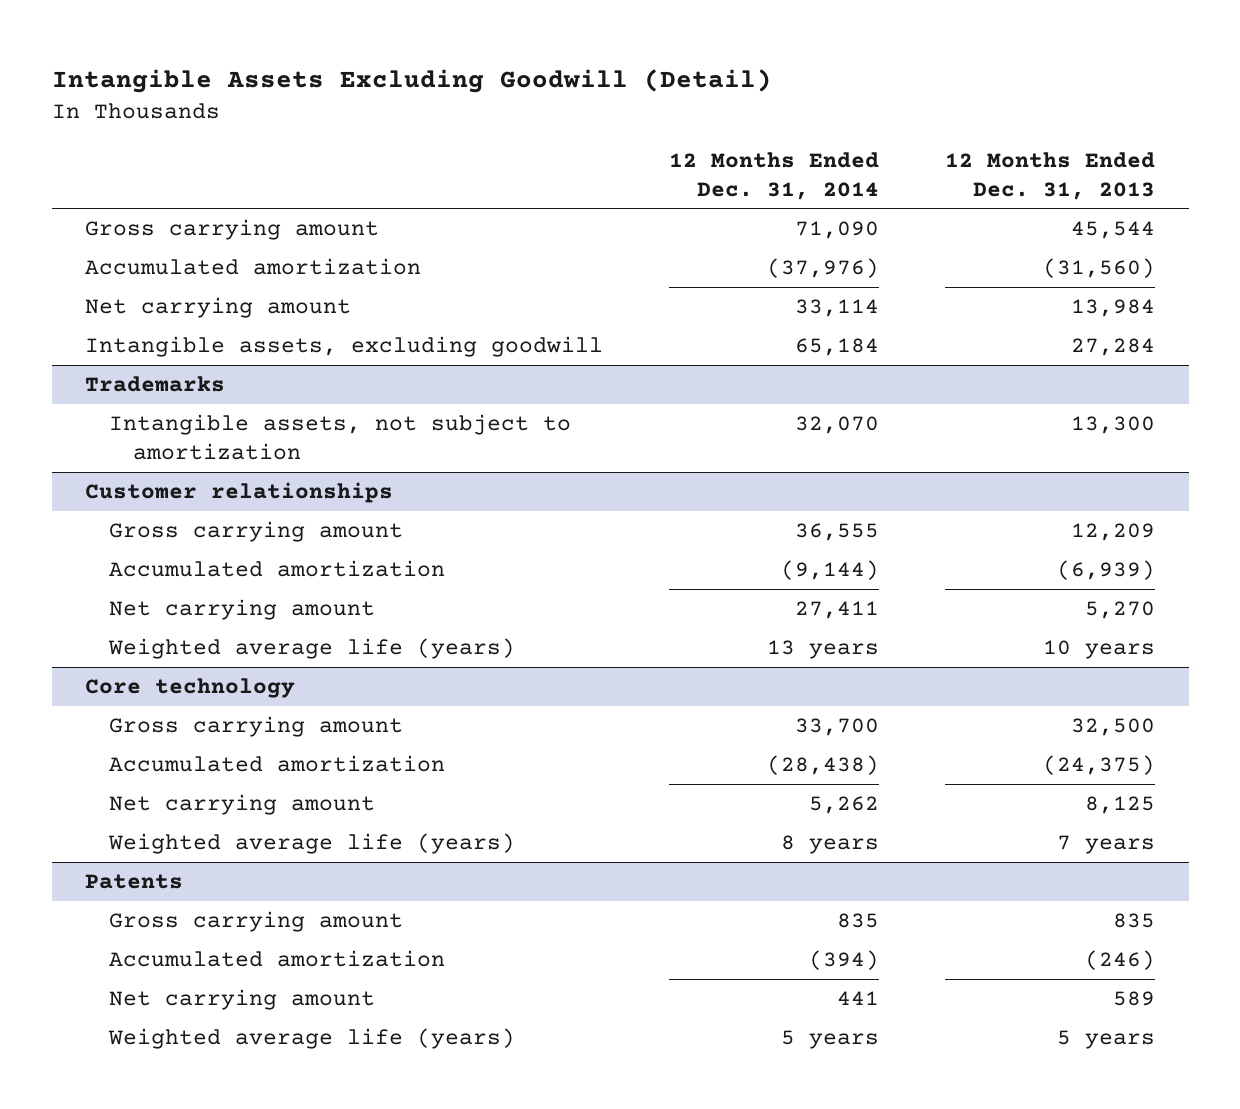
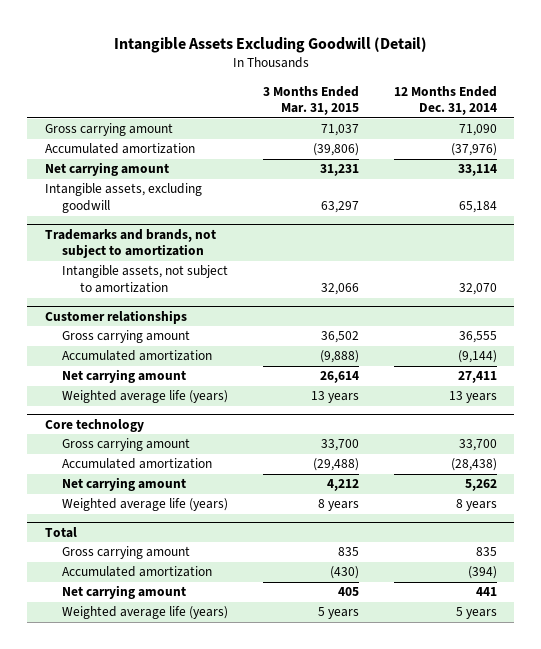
[945,151,1156,200] 12 Months Ended Dec. 31, 2013 -> none
none -> [263,85,360,116] 3 Months Ended Mar. 31, 2015
[84,376,225,393] Trademarks -> [44,228,216,259] Trademarks and brands, not subject to amortization
[84,874,183,890] Patents -> [44,526,77,538] Total

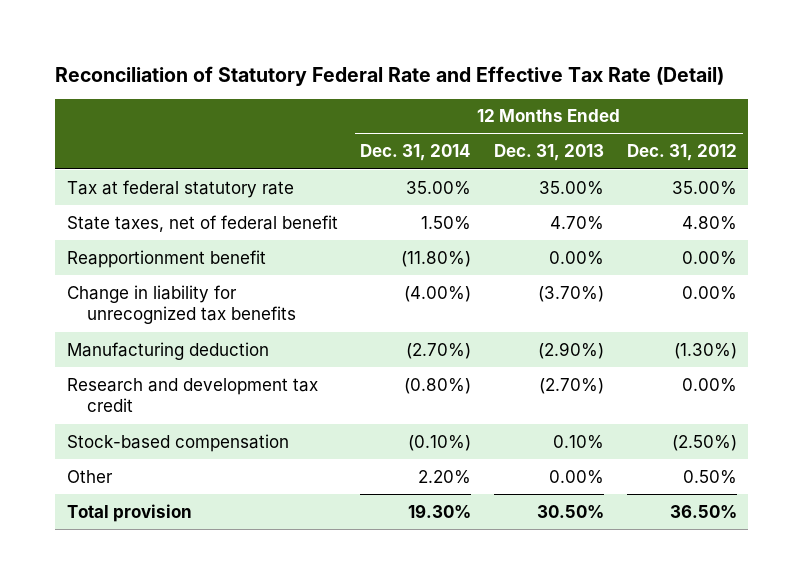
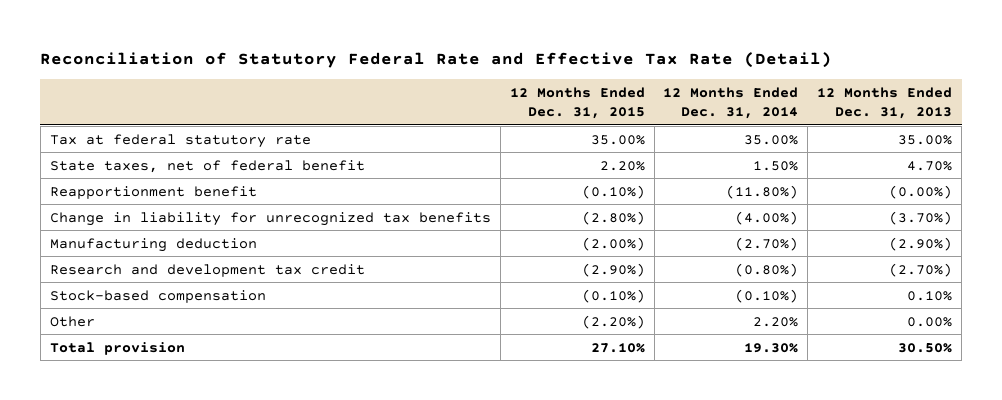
[626,144,737,162] Dec. 31, 2012 -> none
none -> [509,86,645,119] 12 Months Ended Dec. 31, 2015
[549,250,605,265] 0.00% -> [889,184,953,199] (0.00%)

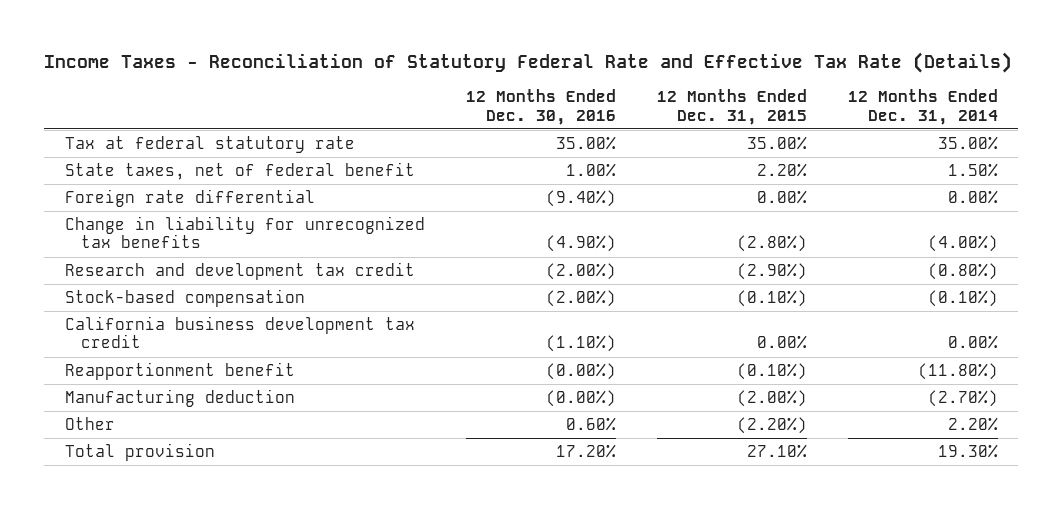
[40,51,833,68] Reconciliation of Statutory Federal Rate and Effective Tax Rate (Detail) -> [44,51,1013,73] Income Taxes - Reconciliation of Statutory Federal Rate and Effective Tax Rate (Details)
[817,86,953,119] 12 Months Ended Dec. 31, 2013 -> none
none -> [465,89,616,125] 12 Months Ended Dec. 30, 2016
none -> [64,189,315,208] Foreign rate differential
none -> [64,316,415,349] California business development tax credit
[49,185,257,199] Reapportionment benefit -> [64,362,295,381] Reapportionment benefit
[49,237,257,252] Manufacturing deduction -> [64,389,295,408] Manufacturing deduction

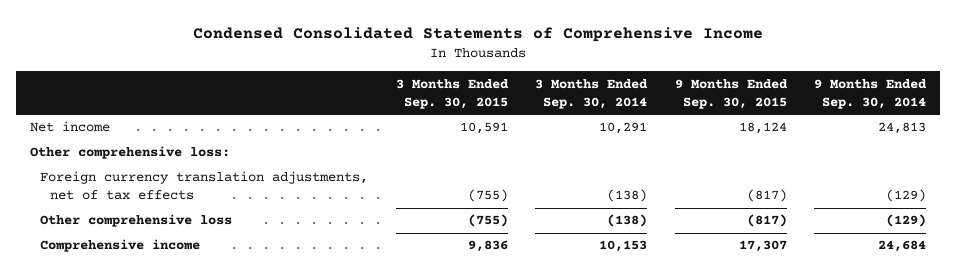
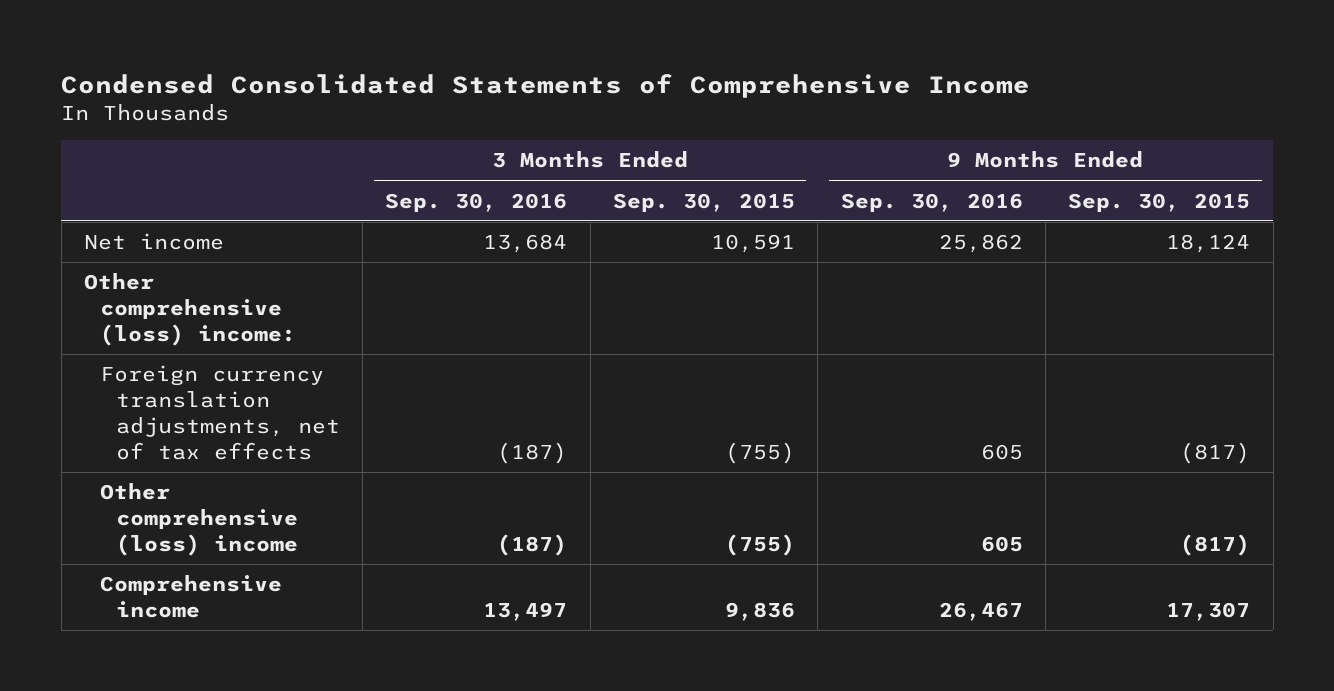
[535,78,649,109] 3 Months Ended Sep. 30, 2014 -> none
[814,78,928,109] 9 Months Ended Sep. 30, 2014 -> none
none -> [385,192,568,212] Sep. 30, 2016
none -> [840,192,1023,212] Sep. 30, 2016
[29,146,230,160] Other comprehensive loss: -> [83,273,296,347] Other comprehensive (loss) income:
[40,214,233,228] Other comprehensive loss -> [99,483,298,557] Other comprehensive (loss) income

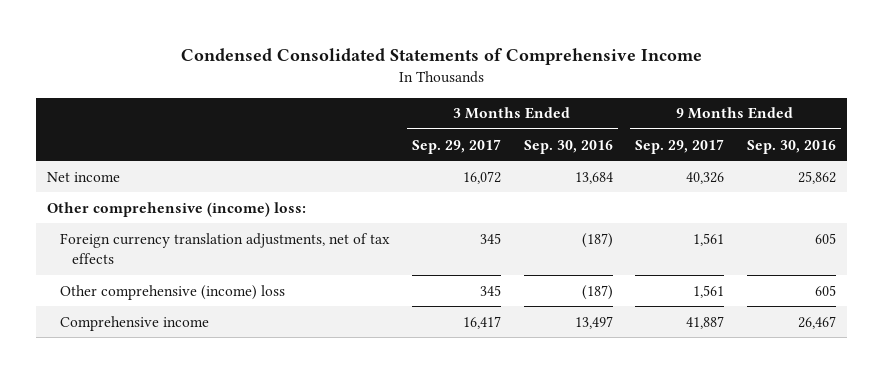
[612,192,795,212] Sep. 30, 2015 -> none
[1068,192,1251,212] Sep. 30, 2015 -> none
none -> [412,138,502,154] Sep. 29, 2017
none -> [635,138,725,154] Sep. 29, 2017
[83,273,296,347] Other comprehensive (loss) income: -> [47,201,307,217] Other comprehensive (income) loss:
[99,483,298,557] Other comprehensive (loss) income -> [59,284,285,300] Other comprehensive (income) loss

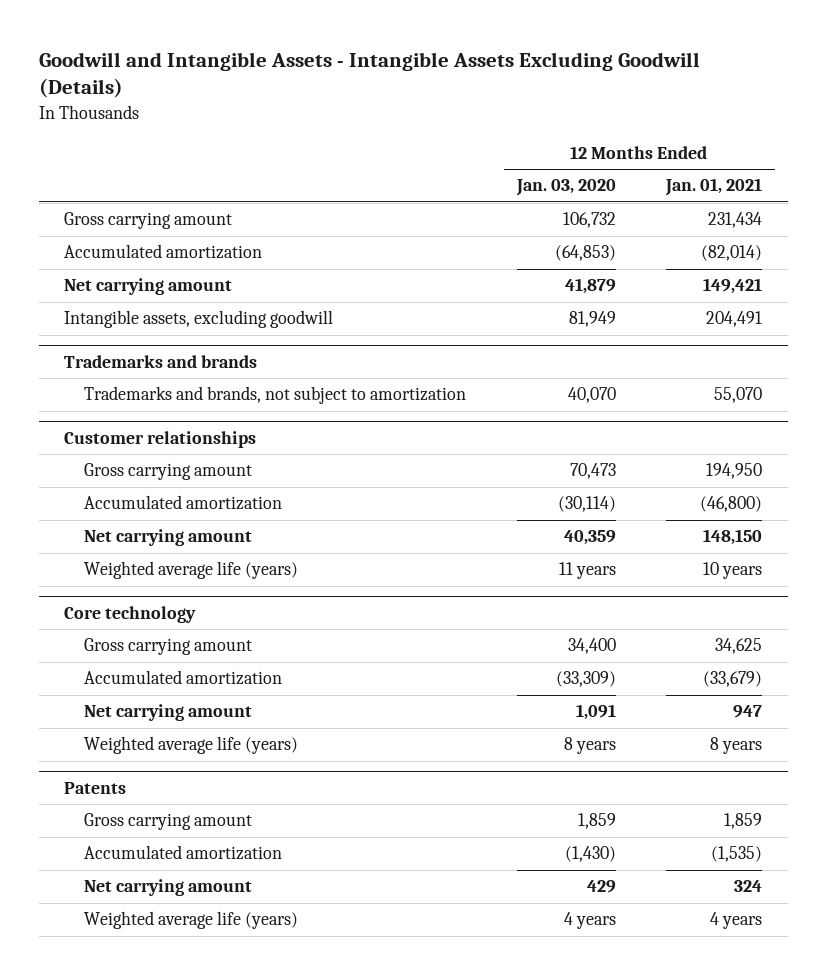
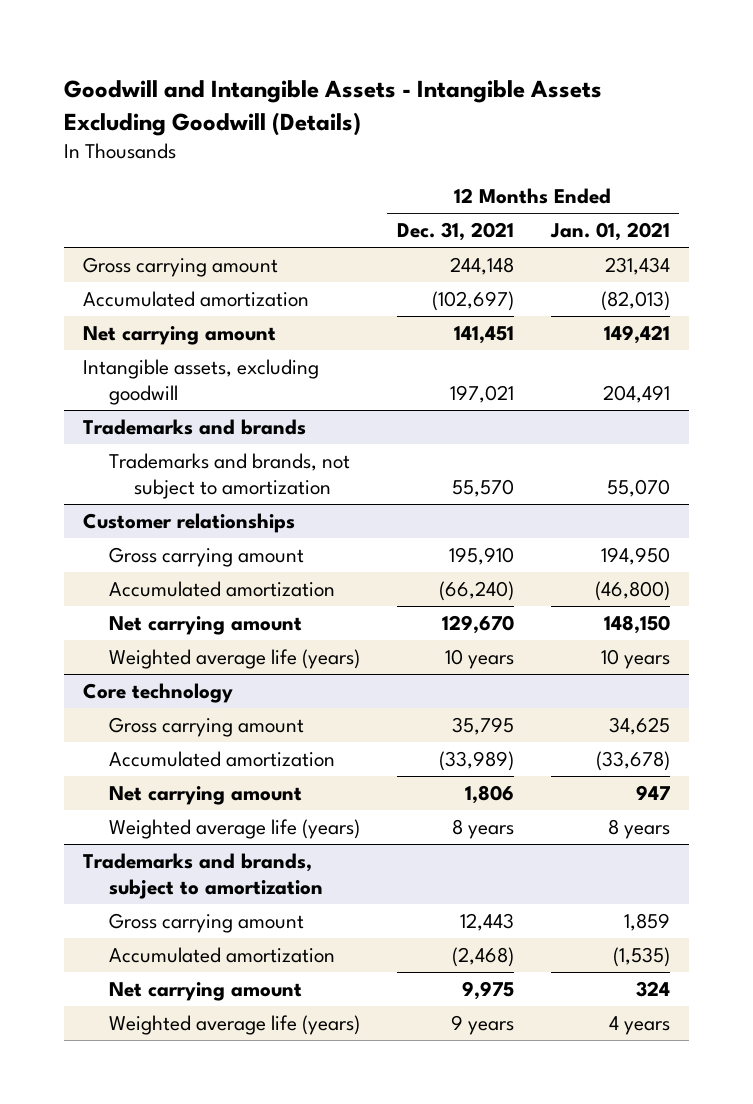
[515,179,616,197] Jan. 03, 2020 -> none
none -> [396,222,514,242] Dec. 31, 2021
[701,245,763,262] (82,014) -> [601,290,671,311] (82,013)
[703,671,763,688] (33,679) -> [596,750,671,771] (33,678)
[64,782,127,795] Patents -> [82,852,323,899] Trademarks and brands, subject to amortization

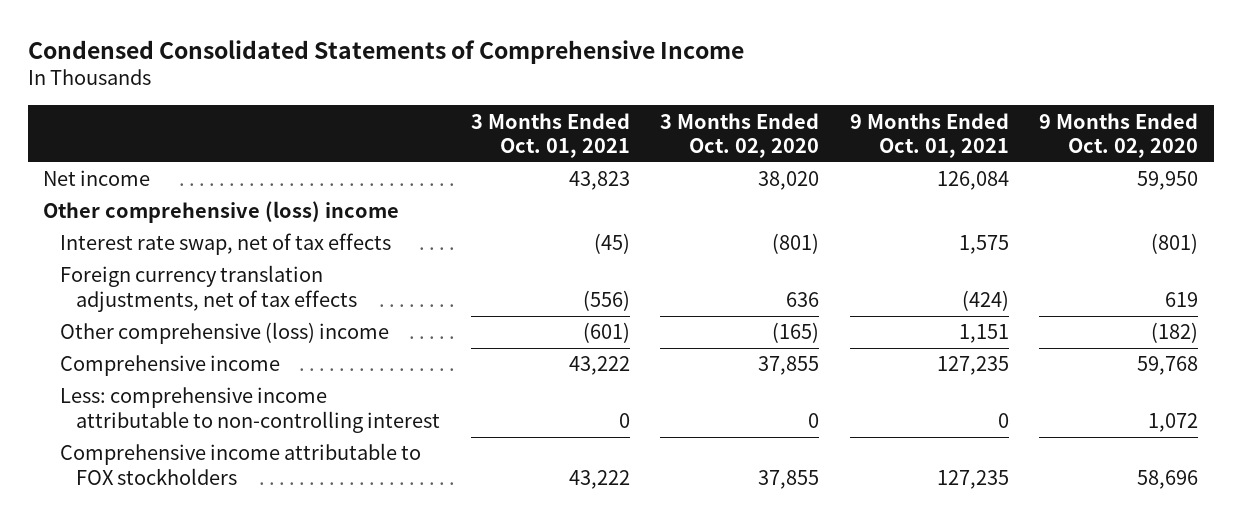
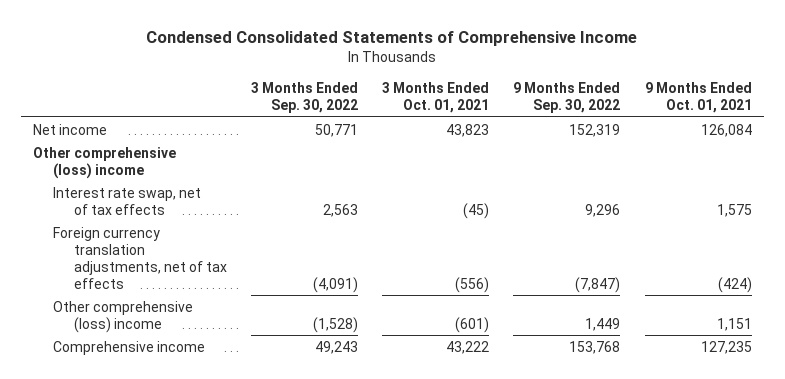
[660,112,820,159] 3 Months Ended Oct. 02, 2020 -> none
[1039,112,1199,159] 9 Months Ended Oct. 02, 2020 -> none
none -> [250,82,358,114] 3 Months Ended Sep. 30, 2022
none -> [513,82,621,114] 9 Months Ended Sep. 30, 2022
[59,387,440,433] Less: comprehensive income attributable to non-controlling interest -> none
[59,443,421,485] Comprehensive income attributable to FOX stockholders -> none

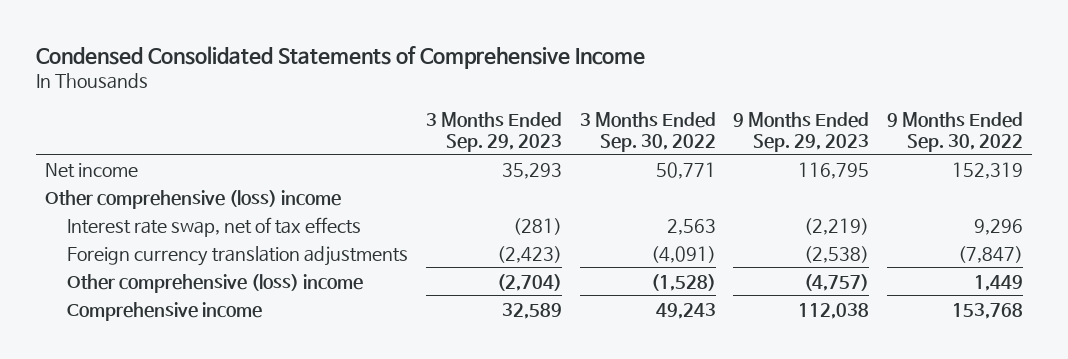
[382,82,490,114] 3 Months Ended Oct. 01, 2021 -> none
[644,82,752,114] 9 Months Ended Oct. 01, 2021 -> none
none -> [425,111,562,152] 3 Months Ended Sep. 29, 2023
none -> [733,111,870,152] 9 Months Ended Sep. 29, 2023
[53,226,227,289] Foreign currency translation adjustments, net of tax effects -> [67,245,409,266] Foreign currency translation adjustments

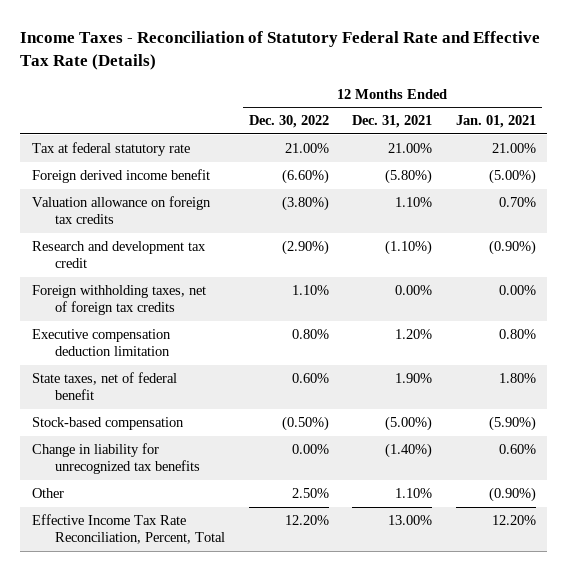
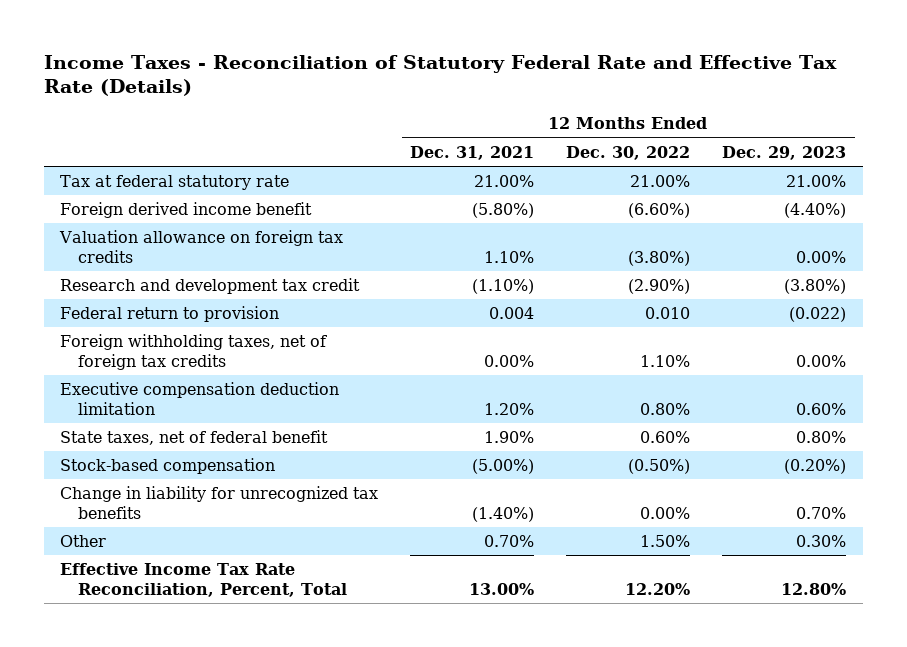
[455,115,536,129] Jan. 01, 2021 -> none
none -> [722,145,847,160] Dec. 29, 2023
none -> [60,306,280,323] Federal return to provision
[291,488,329,499] 2.50% -> [640,535,691,548] 1.50%
[395,488,433,499] 1.10% -> [484,535,535,548] 0.70%

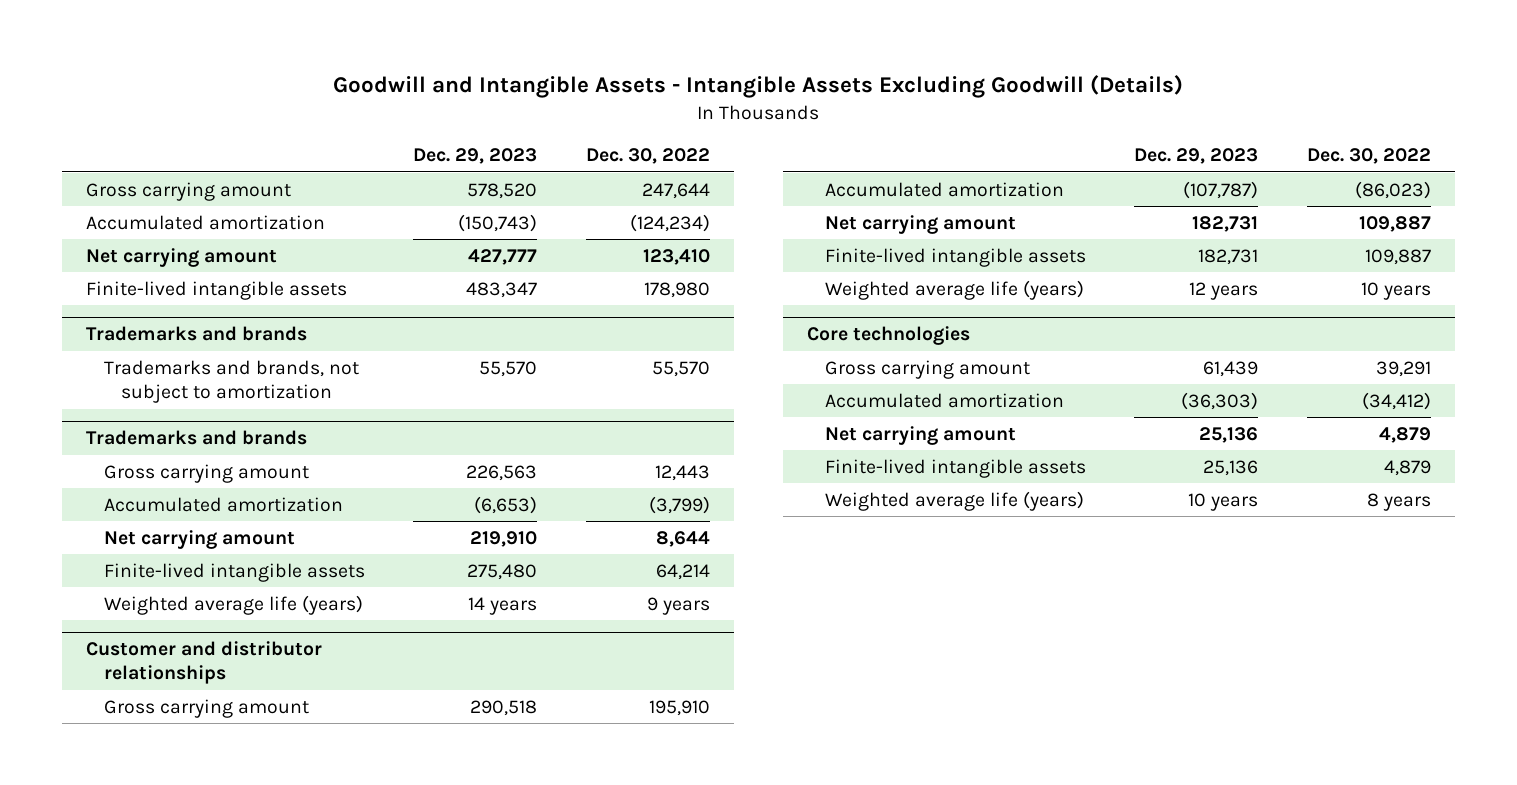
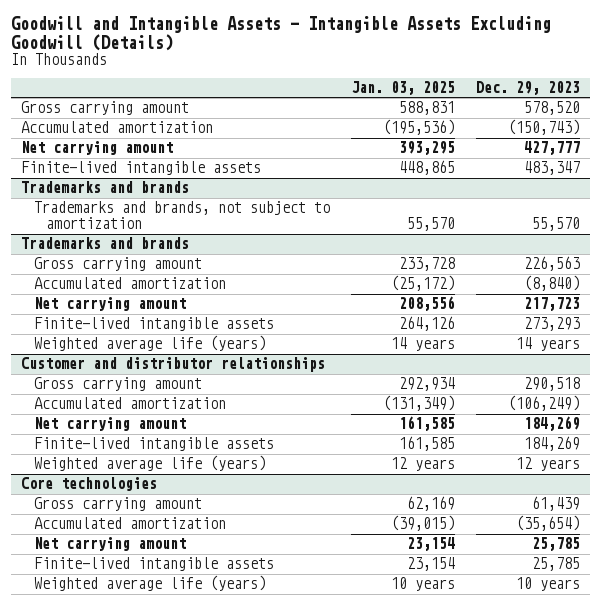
[585,148,710,165] Dec. 30, 2022 -> none
none -> [350,81,455,96] Jan. 03, 2025
[474,495,538,514] (6,653) -> [523,275,580,292] (8,840)
[470,530,538,547] 219,910 -> [523,297,580,312] 217,723
[467,563,538,580] 275,480 -> [523,317,580,332] 273,293
[1183,180,1259,199] (107,787) -> [507,395,580,412] (106,249)
[1192,215,1259,232] 182,731 -> [523,416,580,432] 184,269
[1198,248,1259,265] 182,731 -> [523,436,580,452] 184,269
[1181,391,1259,410] (36,303) -> [515,515,580,532] (35,654)
[1199,426,1259,443] 25,136 -> [531,537,580,552] 25,785
[1203,459,1259,476] 25,136 -> [531,557,580,572] 25,785

